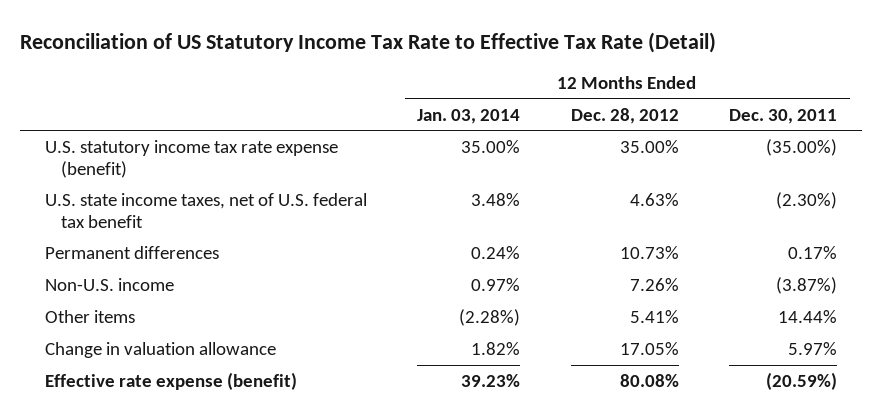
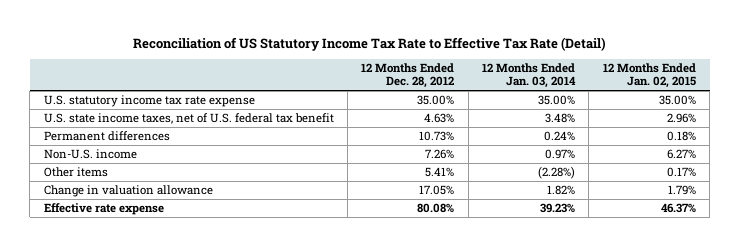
[729,108,838,124] Dec. 30, 2011 -> none
none -> [602,63,696,89] 12 Months Ended Jan. 02, 2015
[45,139,339,178] U.S. statutory income tax rate expense (benefit) -> [43,95,255,108] U.S. statutory income tax rate expense
[45,371,298,390] Effective rate expense (benefit) -> [43,203,164,216] Effective rate expense

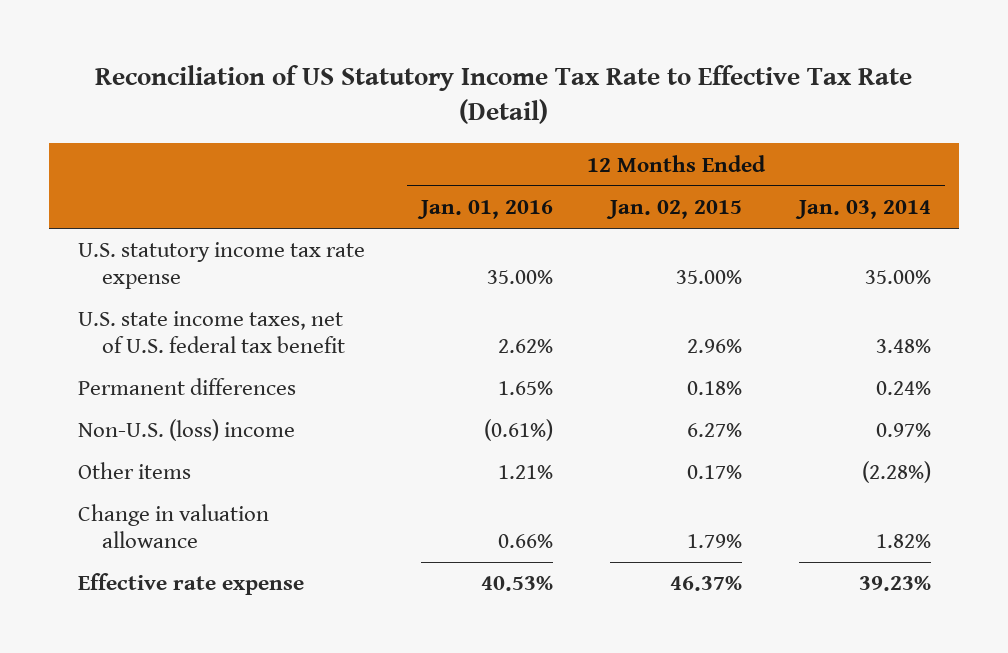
[361,63,455,89] 12 Months Ended Dec. 28, 2012 -> none
none -> [417,200,554,220] Jan. 01, 2016
[43,149,137,160] Non-U.S. income -> [77,419,295,442] Non-U.S. (loss) income

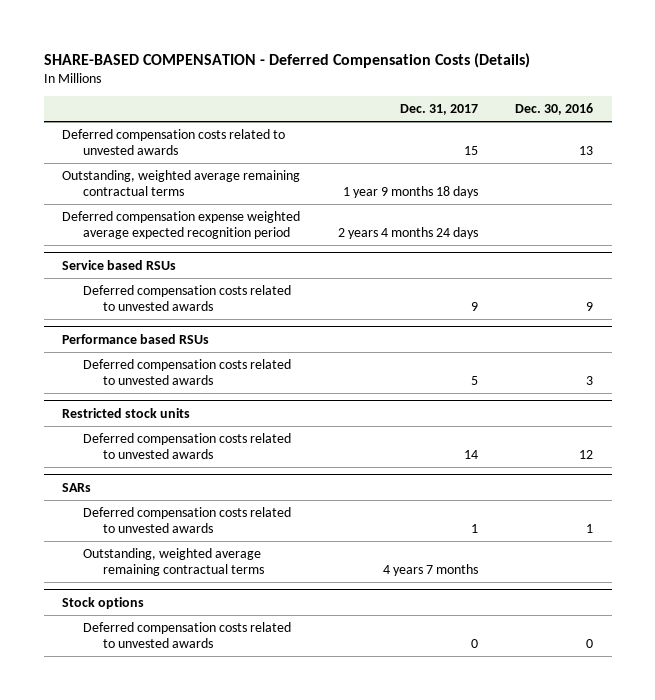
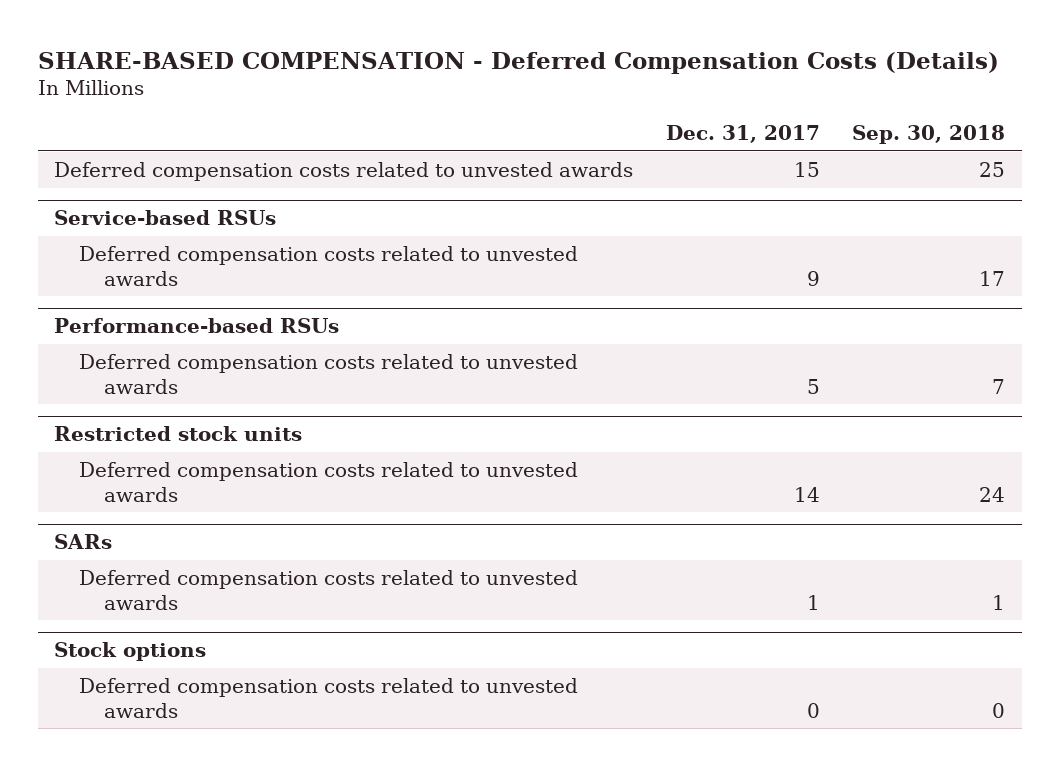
[514,103,593,116] Dec. 30, 2016 -> none
none -> [852,125,1006,145] Sep. 30, 2018
[62,169,301,196] Outstanding, weighted average remaining contractual terms -> none
[62,210,301,239] Deferred compensation expense weighted average expected recognition period -> none
[62,259,177,270] Service based RSUs -> [54,210,277,226] Service-based RSUs
[62,333,210,344] Performance based RSUs -> [54,318,340,334] Performance-based RSUs
[82,547,264,576] Outstanding, weighted average remaining contractual terms -> none

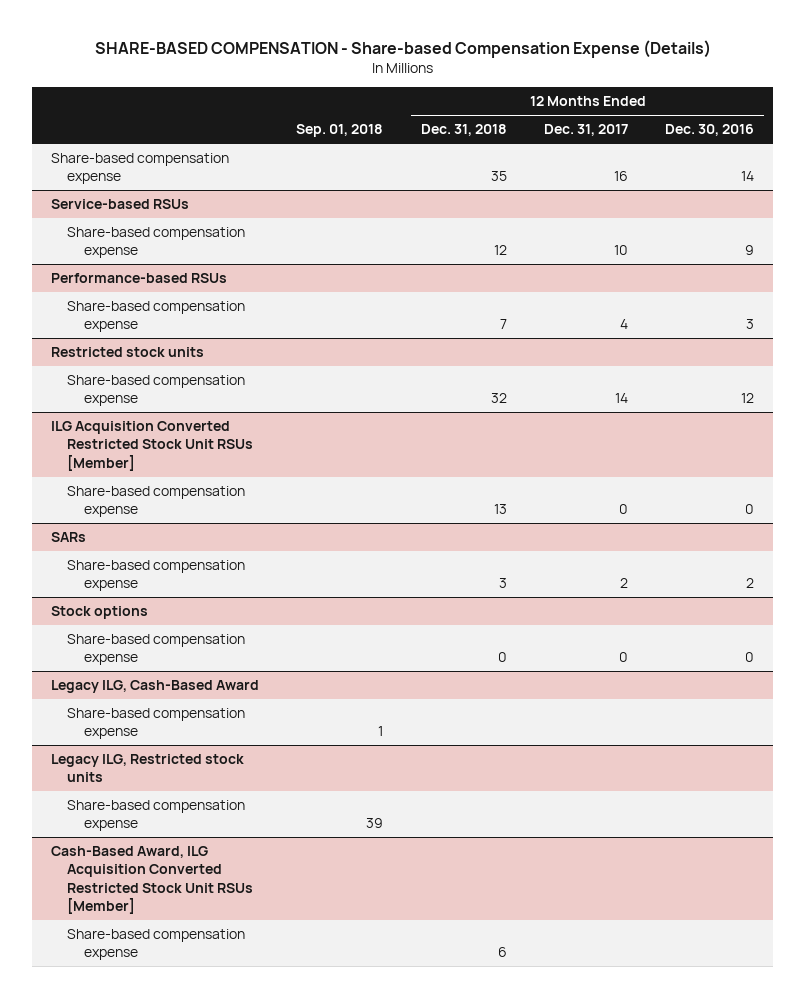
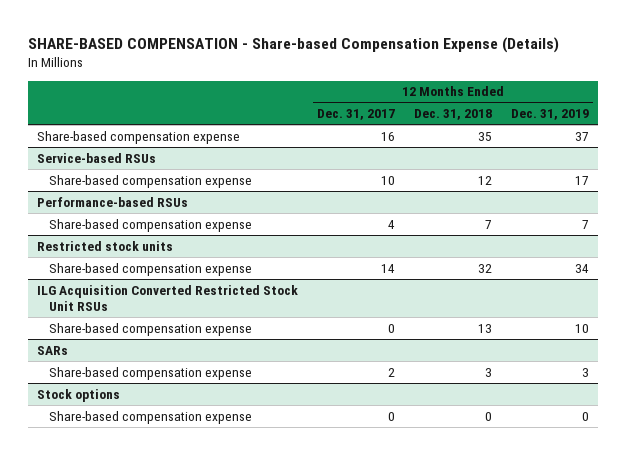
[296,124,384,138] Sep. 01, 2018 -> none
[665,124,755,137] Dec. 30, 2016 -> none
none -> [510,109,589,121] Dec. 31, 2019
[50,421,254,471] ILG Acquisition Converted Restricted Stock Unit RSUs [Member] -> [37,284,299,312] ILG Acquisition Converted Restricted Stock Unit RSUs
[50,680,259,694] Legacy ILG, Cash-Based Award -> none
[67,708,246,740] Share-based compensation expense -> none
[50,754,244,783] Legacy ILG, Restricted stock units -> none
[67,800,246,832] Share-based compensation expense -> none
[50,846,254,914] Cash-Based Award, ILG Acquisition Converted Restricted Stock Unit RSUs [Member] -> none
[67,929,246,961] Share-based compensation expense -> none

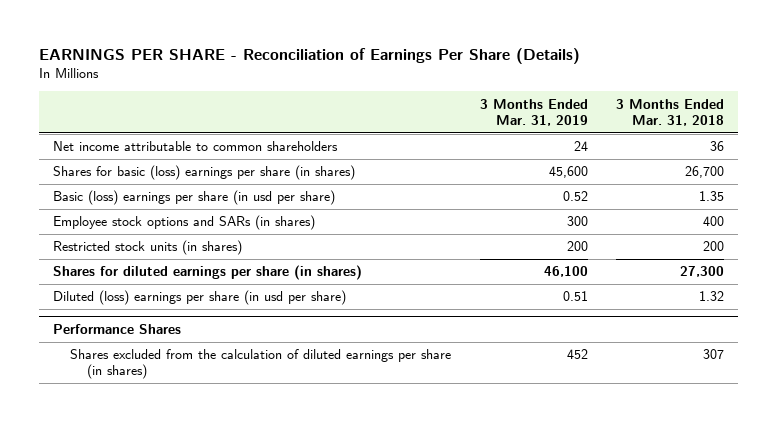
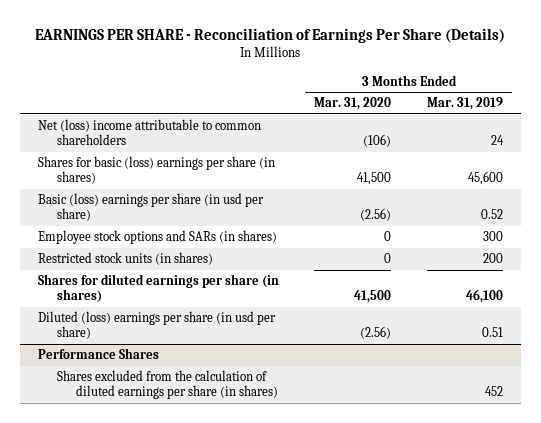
[616,98,725,126] 3 Months Ended Mar. 31, 2018 -> none
none -> [314,97,392,111] Mar. 31, 2020
[52,141,338,152] Net income attributable to common shareholders -> [37,119,261,146] Net (loss) income attributable to common shareholders

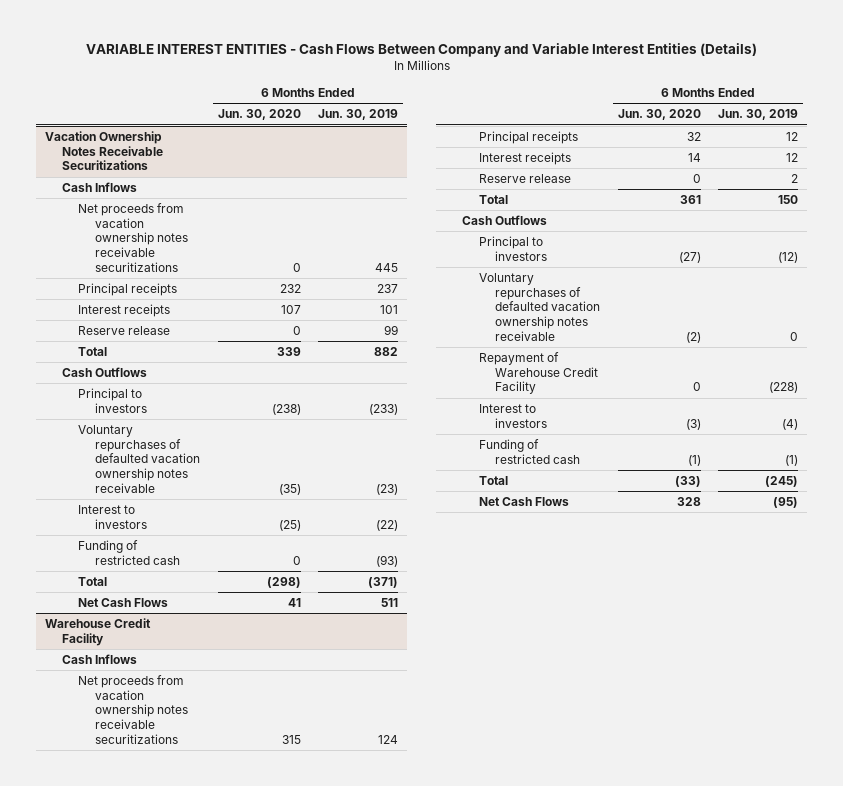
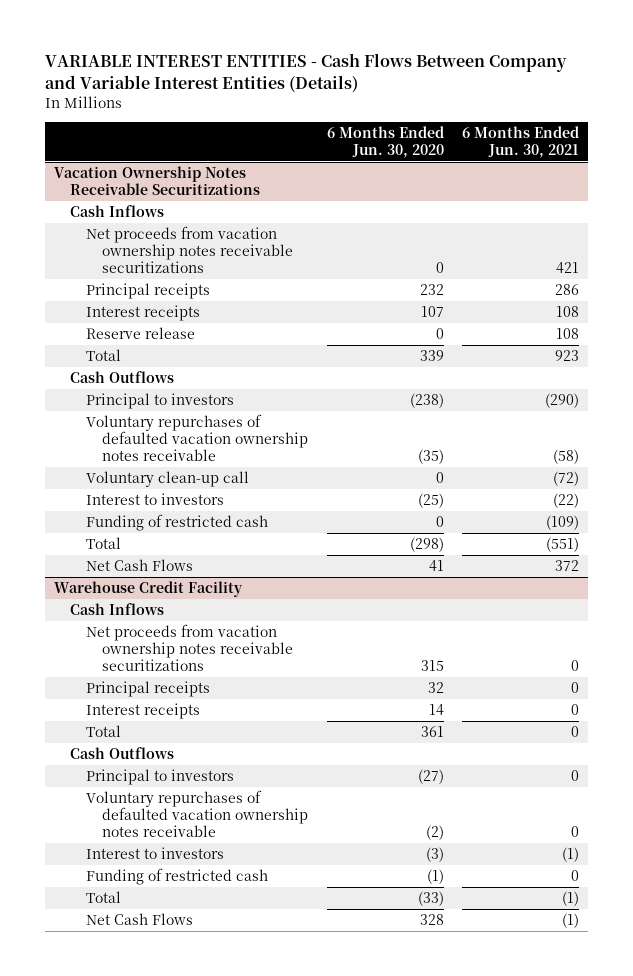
[318,109,399,121] Jun. 30, 2019 -> none
none -> [461,125,579,158] 6 Months Ended Jun. 30, 2021
none -> [86,471,250,488] Voluntary clean-up call
[478,173,571,183] Reserve release -> none
[478,351,599,395] Repayment of Warehouse Credit Facility -> none

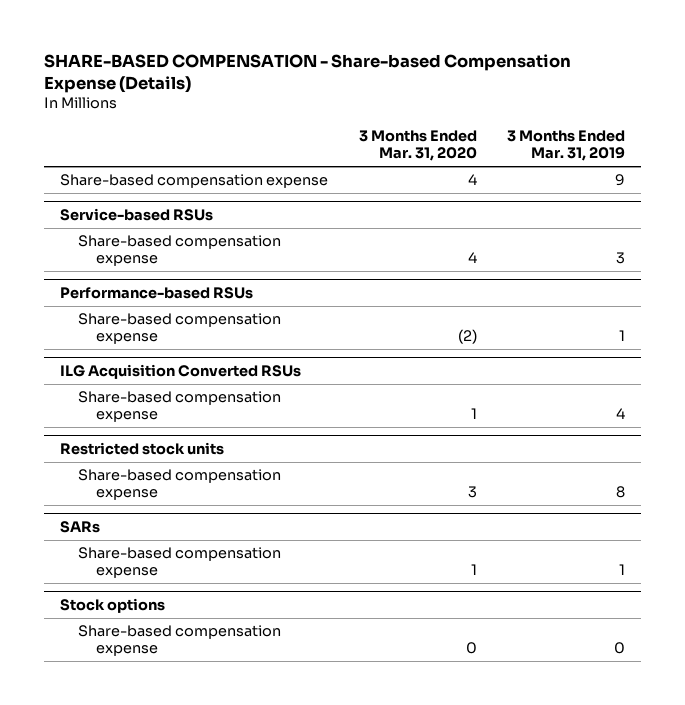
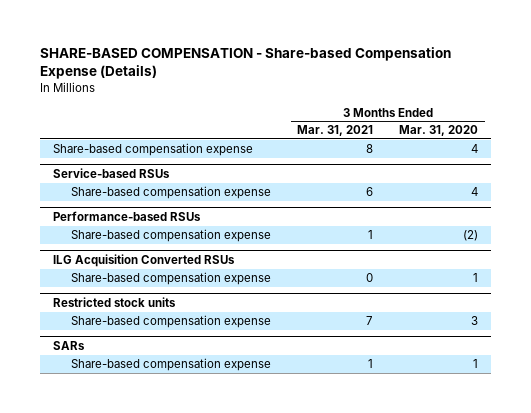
[507,130,626,162] 3 Months Ended Mar. 31, 2019 -> none
none -> [297,125,374,137] Mar. 31, 2021
[59,597,165,613] Stock options -> none
[77,625,281,657] Share-based compensation expense -> none

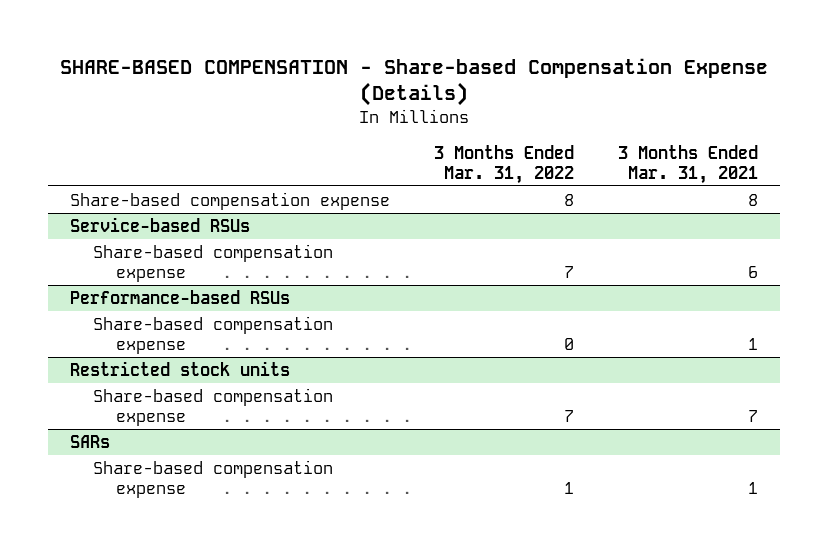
[399,125,479,137] Mar. 31, 2020 -> none
none -> [433,145,574,184] 3 Months Ended Mar. 31, 2022
[53,254,236,268] ILG Acquisition Converted RSUs -> none
[70,272,271,286] Share-based compensation expense -> none

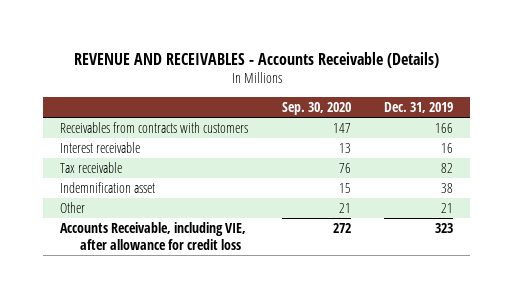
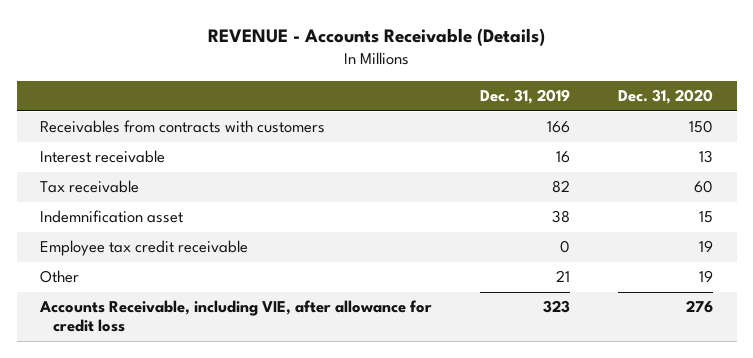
[73,51,439,68] REVENUE AND RECEIVABLES - Accounts Receivable (Details) -> [207,28,545,47] REVENUE - Accounts Receivable (Details)
[281,102,351,116] Sep. 30, 2020 -> none
none -> [617,89,713,105] Dec. 31, 2020
none -> [40,240,249,257] Employee tax credit receivable

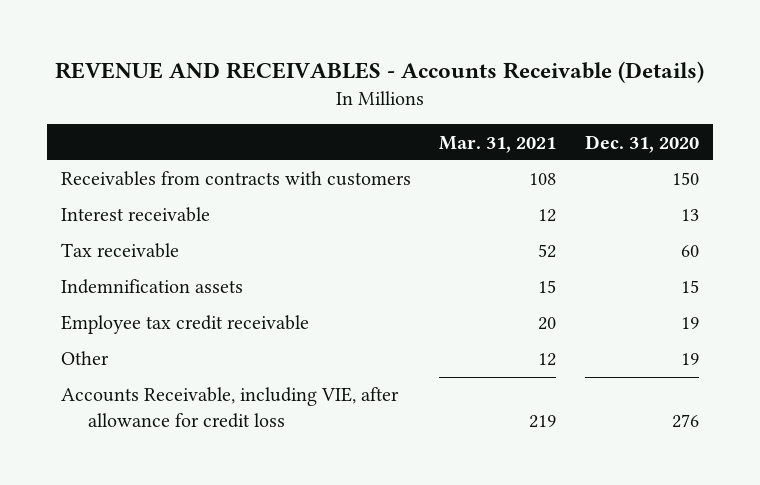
[207,28,545,47] REVENUE - Accounts Receivable (Details) -> [54,60,704,83] REVENUE AND RECEIVABLES - Accounts Receivable (Details)
[480,89,571,105] Dec. 31, 2019 -> none
none -> [439,135,557,153] Mar. 31, 2021
[40,210,184,224] Indemnification asset -> [61,279,244,295] Indemnification assets

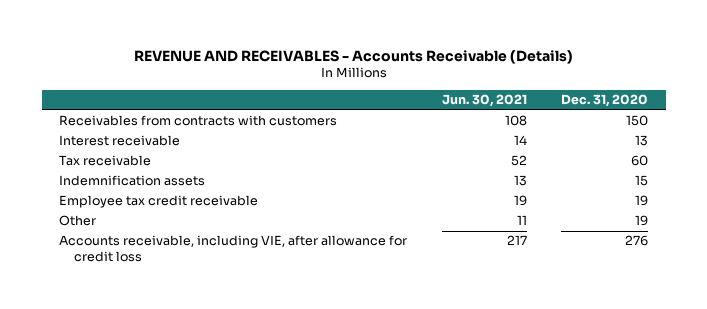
[439,135,557,153] Mar. 31, 2021 -> none
none -> [441,94,527,108] Jun. 30, 2021
[61,387,400,428] Accounts Receivable, including VIE, after allowance for credit loss -> [58,235,407,263] Accounts receivable, including VIE, after allowance for credit loss

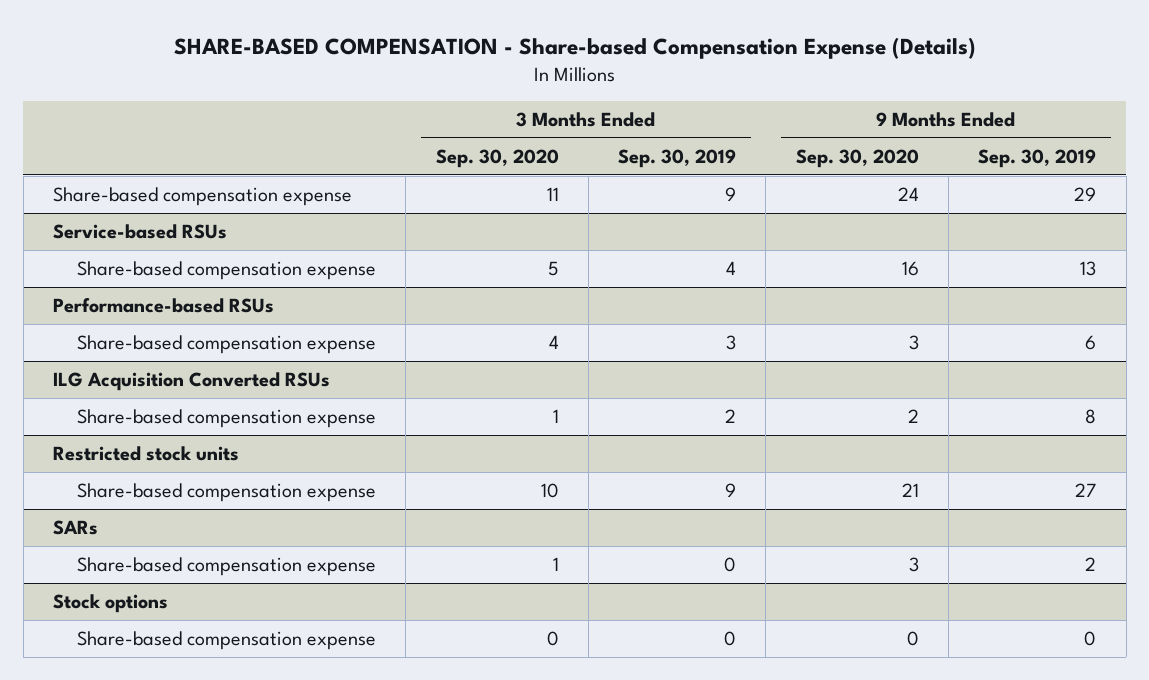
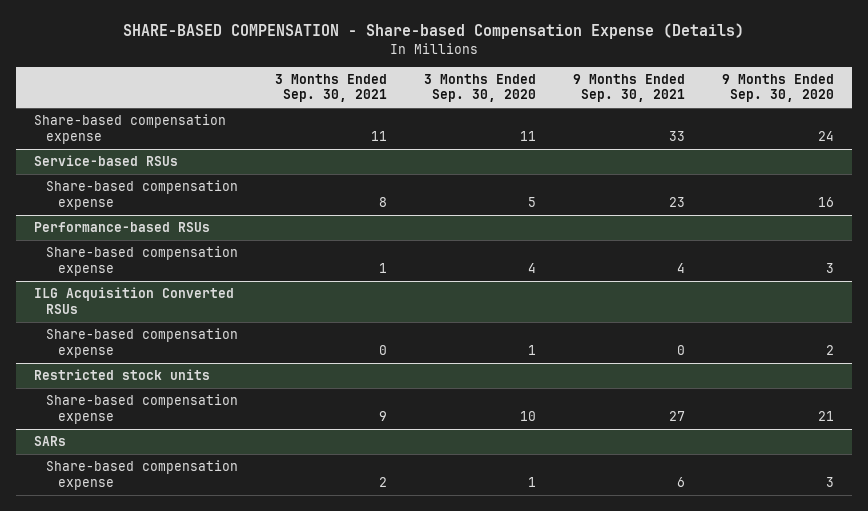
[618,148,737,168] Sep. 30, 2019 -> none
[978,148,1097,168] Sep. 30, 2019 -> none
none -> [275,74,388,103] 3 Months Ended Sep. 30, 2021
none -> [572,74,685,103] 9 Months Ended Sep. 30, 2021
[52,593,168,613] Stock options -> none
[76,630,376,650] Share-based compensation expense -> none

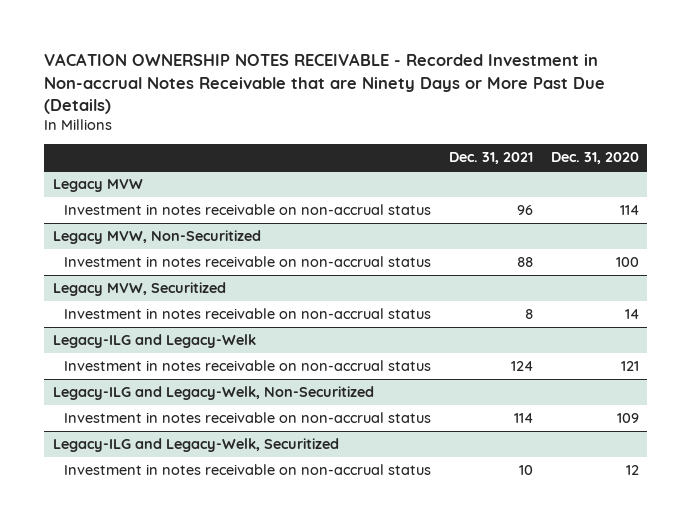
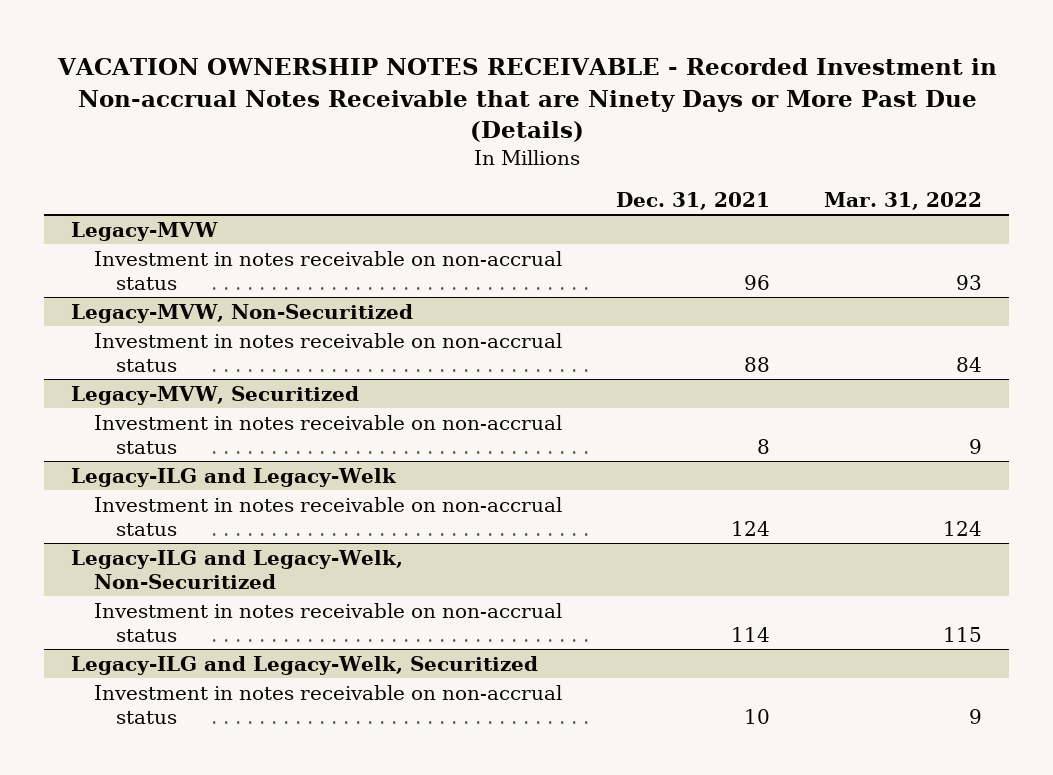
[550,152,639,165] Dec. 31, 2020 -> none
none -> [823,192,982,211] Mar. 31, 2022
[52,178,143,192] Legacy MVW -> [71,221,219,241] Legacy-MVW
[52,229,261,244] Legacy MVW, Non-Securitized -> [71,303,414,323] Legacy-MVW, Non-Securitized
[52,281,226,296] Legacy MVW, Securitized -> [71,385,360,405] Legacy-MVW, Securitized

